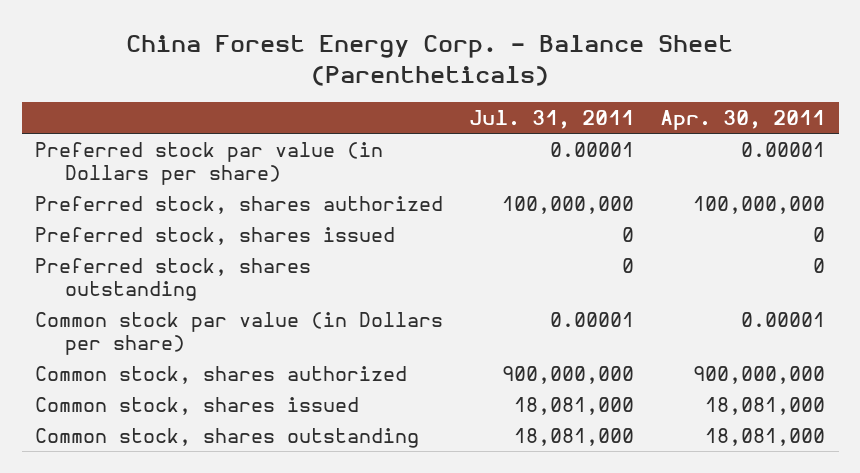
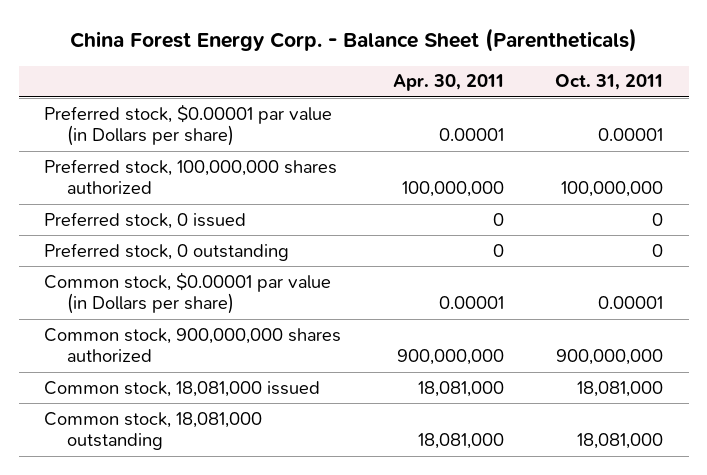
[469,110,635,130] Jul. 31, 2011 -> none
none -> [555,74,664,91] Oct. 31, 2011
[34,141,383,186] Preferred stock par value (in Dollars per share) -> [44,103,333,147] Preferred stock, $0.00001 par value (in Dollars per share)
[34,195,443,214] Preferred stock, shares authorized -> [44,158,338,195] Preferred stock, 100,000,000 shares authorized
[34,226,395,245] Preferred stock, shares issued -> [44,211,247,229] Preferred stock, 0 issued
[34,257,311,302] Preferred stock, shares outstanding -> [44,242,290,261] Preferred stock, 0 outstanding
[34,311,443,356] Common stock par value (in Dollars per share) -> [44,271,332,315] Common stock, $0.00001 par value (in Dollars per share)
[34,365,407,384] Common stock, shares authorized -> [44,327,342,363] Common stock, 900,000,000 shares authorized
[34,396,359,415] Common stock, shares issued -> [44,380,321,397] Common stock, 18,081,000 issued
[34,427,419,448] Common stock, shares outstanding -> [44,411,263,451] Common stock, 18,081,000 outstanding

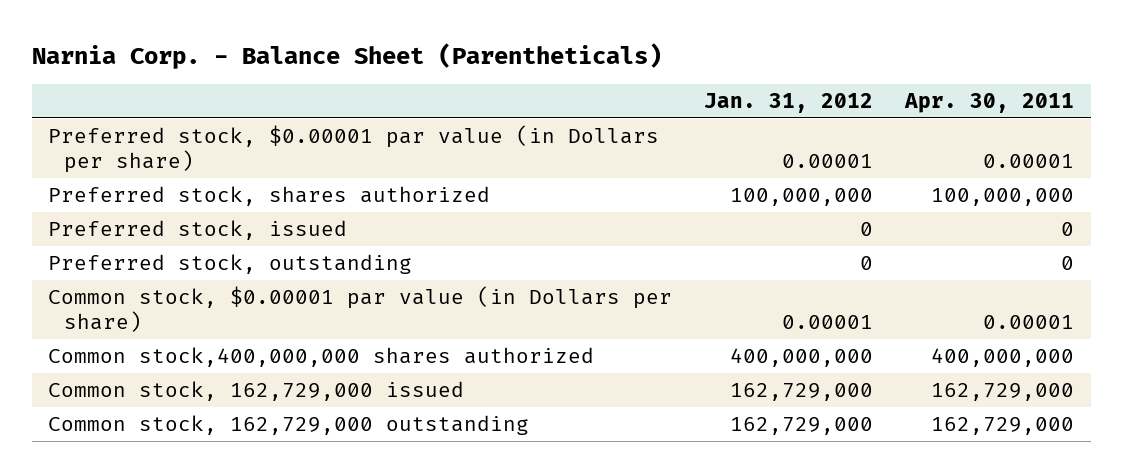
[69,28,637,53] China Forest Energy Corp. - Balance Sheet (Parentheticals) -> [31,42,662,69] Narnia Corp. - Balance Sheet (Parentheticals)
[555,74,664,91] Oct. 31, 2011 -> none
none -> [704,93,874,114] Jan. 31, 2012
[44,158,338,195] Preferred stock, 100,000,000 shares authorized -> [47,186,490,207] Preferred stock, shares authorized
[44,211,247,229] Preferred stock, 0 issued -> [47,220,347,241] Preferred stock, issued
[44,242,290,261] Preferred stock, 0 outstanding -> [47,254,412,275] Preferred stock, outstanding
[44,327,342,363] Common stock, 900,000,000 shares authorized -> [47,347,594,368] Common stock,400,000,000 shares authorized
[396,349,504,366] 900,000,000 -> [931,348,1075,368] 400,000,000
[44,380,321,397] Common stock, 18,081,000 issued -> [47,381,464,402] Common stock, 162,729,000 issued
[417,380,504,397] 18,081,000 -> [931,383,1075,402] 162,729,000
[44,411,263,451] Common stock, 18,081,000 outstanding -> [47,415,529,436] Common stock, 162,729,000 outstanding
[417,433,504,450] 18,081,000 -> [931,417,1075,436] 162,729,000

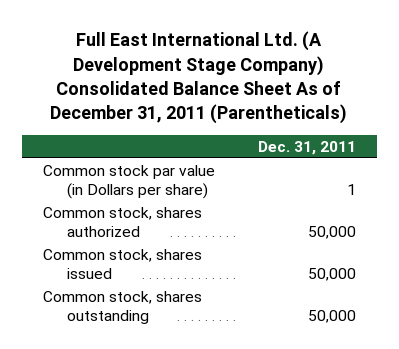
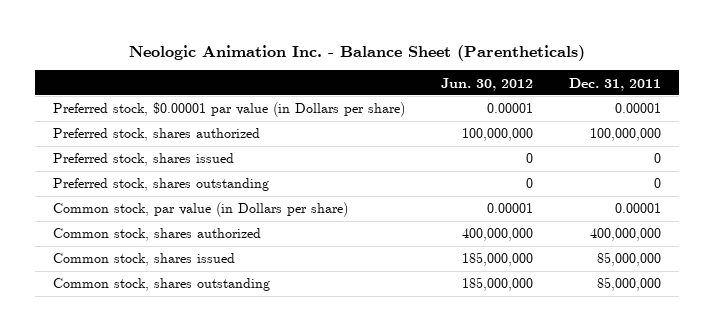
[50,31,348,125] Full East International Ltd. (A Development Stage Company) Consolidated Balance Sheet As of December 31, 2011 (Parentheticals) -> [128,44,585,61] Neologic Animation Inc. - Balance Sheet (Parentheticals)
none -> [440,77,533,91] Jun. 30, 2012
none -> [52,102,405,118] Preferred stock, $0.00001 par value (in Dollars per share)
none -> [52,128,260,142] Preferred stock, shares authorized
none -> [52,153,234,167] Preferred stock, shares issued
none -> [52,178,269,192] Preferred stock, shares outstanding
[43,165,216,199] Common stock par value (in Dollars per share) -> [52,202,348,218] Common stock, par value (in Dollars per share)
[346,183,356,195] 1 -> [614,203,661,214] 0.00001
[307,225,356,239] 50,000 -> [589,228,661,242] 400,000,000
[307,267,356,281] 50,000 -> [596,252,661,267] 85,000,000
[307,309,356,323] 50,000 -> [596,277,661,292] 85,000,000

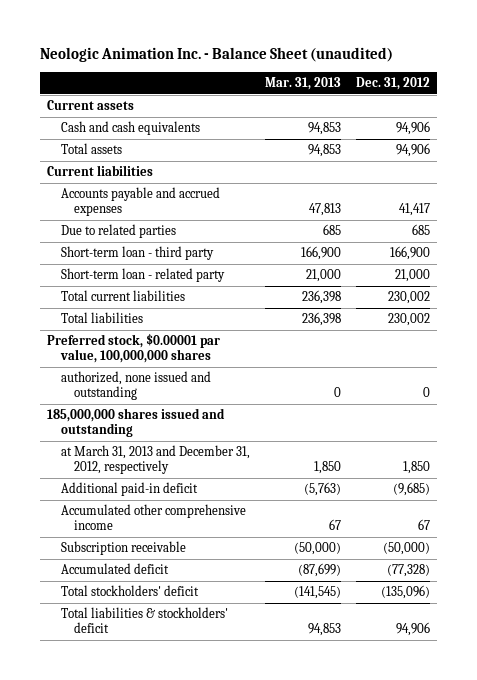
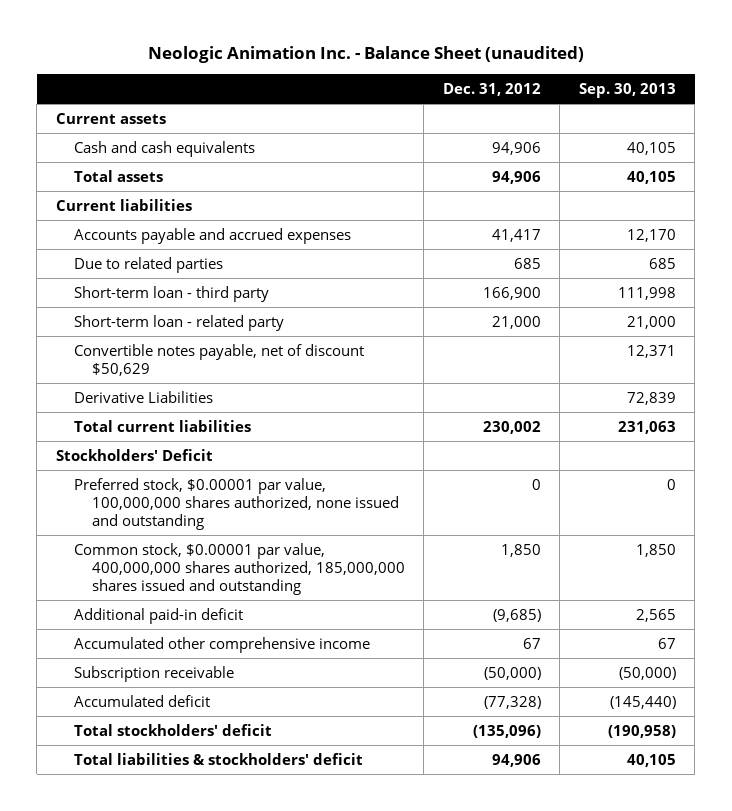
[264,77,341,91] Mar. 31, 2013 -> none
none -> [578,82,676,98] Sep. 30, 2013
none -> [73,343,364,376] Convertible notes payable, net of discount $50,629
none -> [73,390,213,403] Derivative Liabilities
[60,312,143,324] Total liabilities -> none
[47,333,221,364] Preferred stock, $0.00001 par value, 100,000,000 shares -> none
[47,408,226,438] 185,000,000 shares issued and outstanding -> none
none -> [55,448,213,461] Stockholders' Deficit
[60,371,211,401] authorized, none issued and outstanding -> [73,477,399,530] Preferred stock, $0.00001 par value, 100,000,000 shares authorized, none issued and outstanding
[60,445,250,475] at March 31, 2013 and December 31, 2012, respectively -> [73,542,405,595] Common stock, $0.00001 par value, 400,000,000 shares authorized, 185,000,000 shares issued and outstanding

